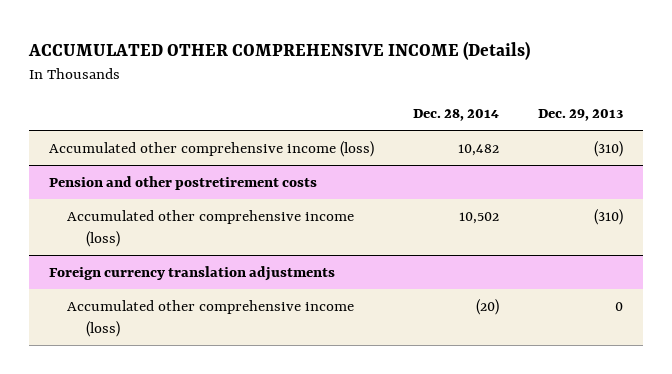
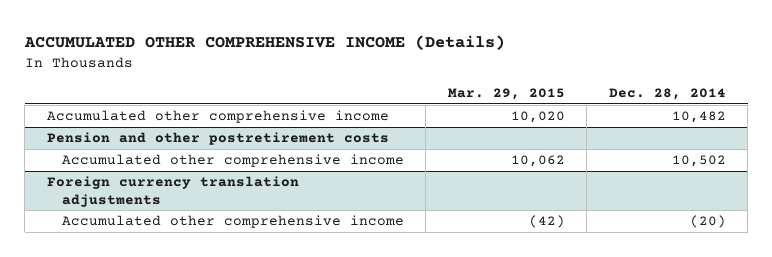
[538,109,624,122] Dec. 29, 2013 -> none
none -> [447,87,565,100] Mar. 29, 2015
[48,141,374,158] Accumulated other comprehensive income (loss) -> [46,110,389,124] Accumulated other comprehensive income
[67,210,355,247] Accumulated other comprehensive income (loss) -> [62,154,405,168] Accumulated other comprehensive income
[67,300,355,337] Accumulated other comprehensive income (loss) -> [62,215,405,229] Accumulated other comprehensive income

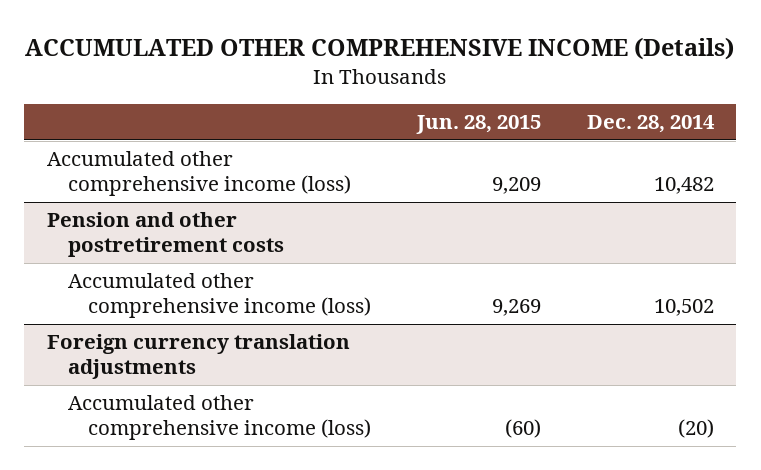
[447,87,565,100] Mar. 29, 2015 -> none
none -> [415,115,541,135] Jun. 28, 2015
[46,110,389,124] Accumulated other comprehensive income -> [47,151,351,197] Accumulated other comprehensive income (loss)
[62,154,405,168] Accumulated other comprehensive income -> [67,273,372,319] Accumulated other comprehensive income (loss)
[62,215,405,229] Accumulated other comprehensive income -> [67,395,372,441] Accumulated other comprehensive income (loss)

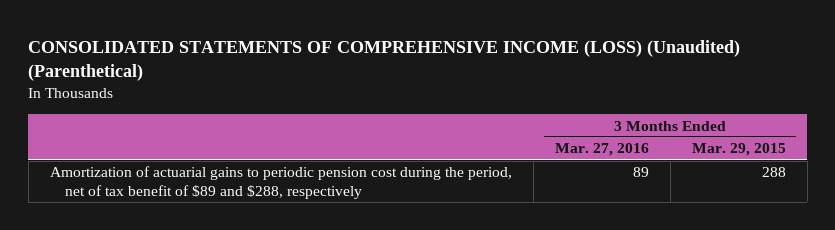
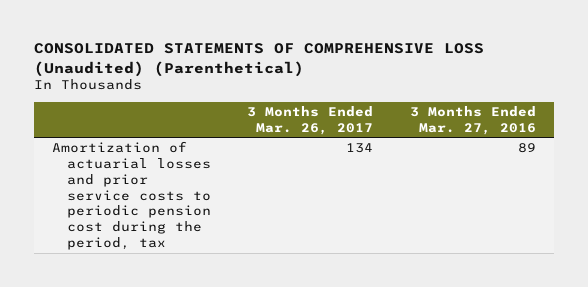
[28,39,741,82] CONSOLIDATED STATEMENTS OF COMPREHENSIVE INCOME (LOSS) (Unaudited) (Parenthetical) -> [34,43,485,77] CONSOLIDATED STATEMENTS OF COMPREHENSIVE LOSS (Unaudited) (Parenthetical)
[691,143,786,157] Mar. 29, 2015 -> none
none -> [247,105,374,135] 3 Months Ended Mar. 26, 2017
[49,166,512,200] Amortization of actuarial gains to periodic pension cost during the period, net of tax benefit of $89 and $288, respectively -> [52,141,212,251] Amortization of actuarial losses and prior service costs to periodic pension cost during the period, tax

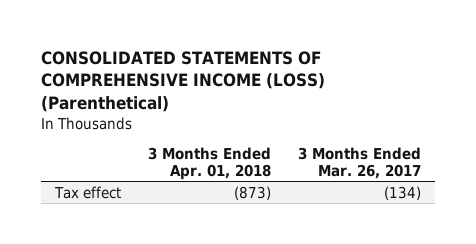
[34,43,485,77] CONSOLIDATED STATEMENTS OF COMPREHENSIVE LOSS (Unaudited) (Parenthetical) -> [41,50,326,112] CONSOLIDATED STATEMENTS OF COMPREHENSIVE INCOME (LOSS) (Parenthetical)
[409,105,536,135] 3 Months Ended Mar. 27, 2016 -> none
none -> [147,147,271,181] 3 Months Ended Apr. 01, 2018
[52,141,212,251] Amortization of actuarial losses and prior service costs to periodic pension cost during the period, tax -> none
none -> [53,185,121,199] Tax effect

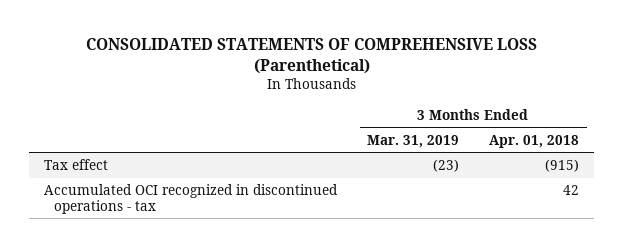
[41,50,326,112] CONSOLIDATED STATEMENTS OF COMPREHENSIVE INCOME (LOSS) (Parenthetical) -> [85,38,537,75] CONSOLIDATED STATEMENTS OF COMPREHENSIVE LOSS (Parenthetical)
[298,147,422,180] 3 Months Ended Mar. 26, 2017 -> none
none -> [367,134,460,148] Mar. 31, 2019
[233,185,271,200] (873) -> [545,159,580,173] (915)
none -> [44,184,339,214] Accumulated OCI recognized in discontinued operations - tax

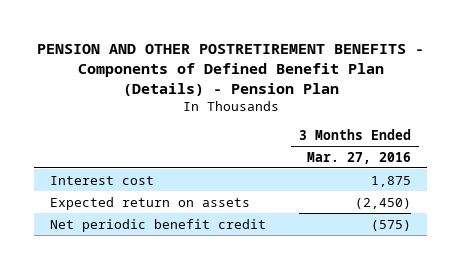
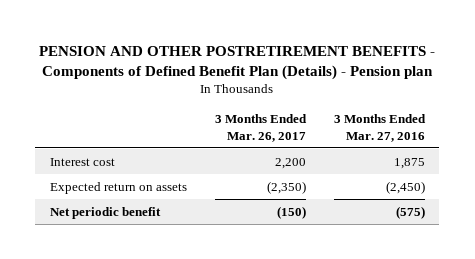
[36,43,424,96] PENSION AND OTHER POSTRETIREMENT BENEFITS - Components of Defined Benefit Plan (Details) - Pension Plan -> [39,45,436,80] PENSION AND OTHER POSTRETIREMENT BENEFITS - Components of Defined Benefit Plan (Details) - Pension plan
none -> [214,114,307,142] 3 Months Ended Mar. 26, 2017
[50,218,267,232] Net periodic benefit credit -> [49,206,161,219] Net periodic benefit

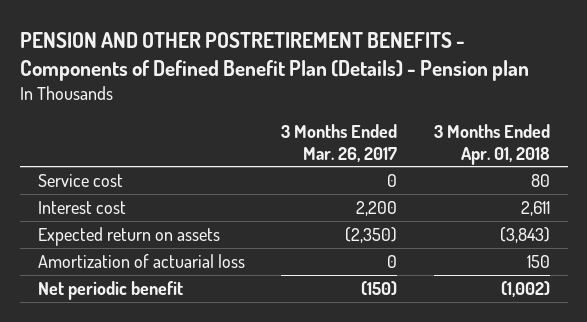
[334,114,427,142] 3 Months Ended Mar. 27, 2016 -> none
none -> [433,124,550,165] 3 Months Ended Apr. 01, 2018
none -> [37,173,123,187] Service cost
none -> [37,253,245,268] Amortization of actuarial loss

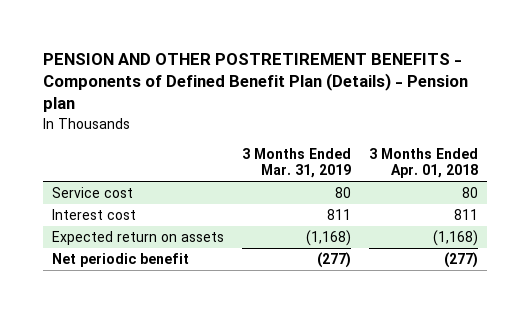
[281,124,398,162] 3 Months Ended Mar. 26, 2017 -> none
none -> [241,147,351,179] 3 Months Ended Mar. 31, 2019
[37,253,245,268] Amortization of actuarial loss -> none
[520,200,550,216] 2,611 -> [453,209,478,221] 811
[499,226,550,243] (3,843) -> [432,230,478,247] (1,168)
[500,280,550,297] (1,002) -> [443,252,478,269] (277)

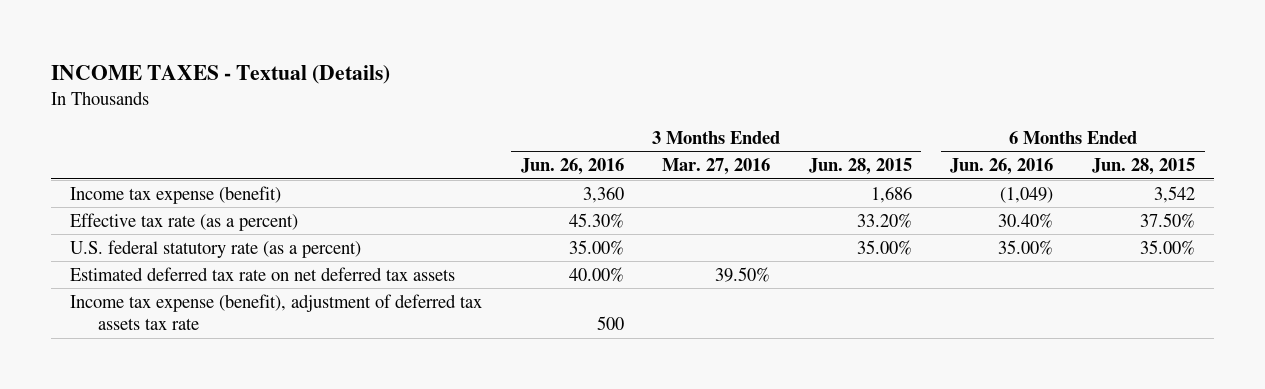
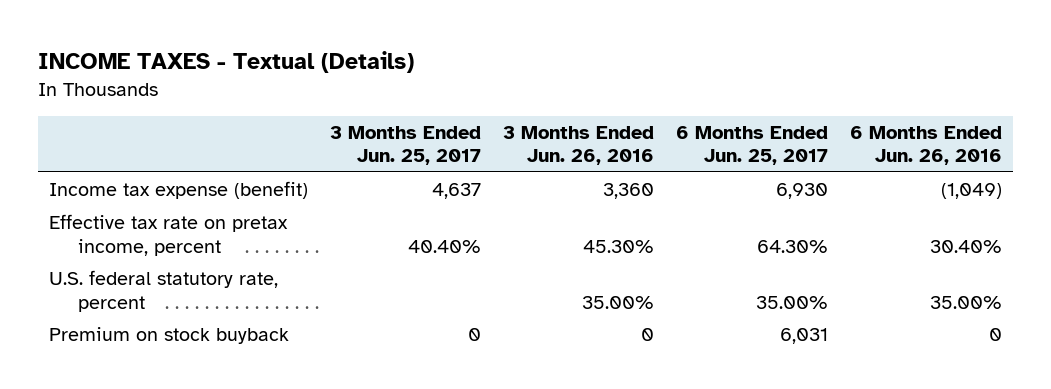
[662,157,771,175] Mar. 27, 2016 -> none
[808,157,912,175] Jun. 28, 2015 -> none
[1092,157,1196,175] Jun. 28, 2015 -> none
none -> [330,125,482,166] 3 Months Ended Jun. 25, 2017
none -> [676,125,829,166] 6 Months Ended Jun. 25, 2017
[70,266,456,281] Estimated deferred tax rate on net deferred tax assets -> none
[70,293,483,331] Income tax expense (benefit), adjustment of deferred tax assets tax rate -> none
[70,212,299,231] Effective tax rate (as a percent) -> [49,214,289,256] Effective tax rate on pretax income, percent
[70,239,362,258] U.S. federal statutory rate (as a percent) -> [49,270,279,312] U.S. federal statutory rate, percent
none -> [49,327,290,345] Premium on stock buyback

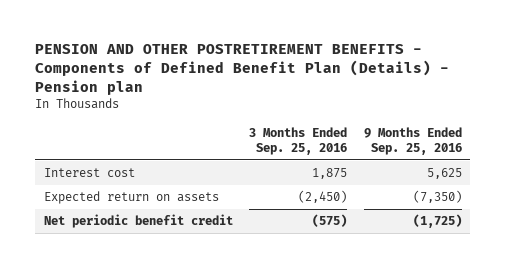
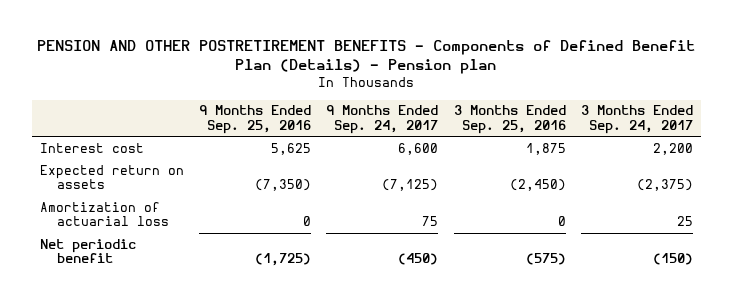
none -> [326,105,439,134] 9 Months Ended Sep. 24, 2017
none -> [581,105,694,134] 3 Months Ended Sep. 24, 2017
none -> [39,201,169,227] Amortization of actuarial loss
[43,214,233,229] Net periodic benefit credit -> [39,238,136,264] Net periodic benefit

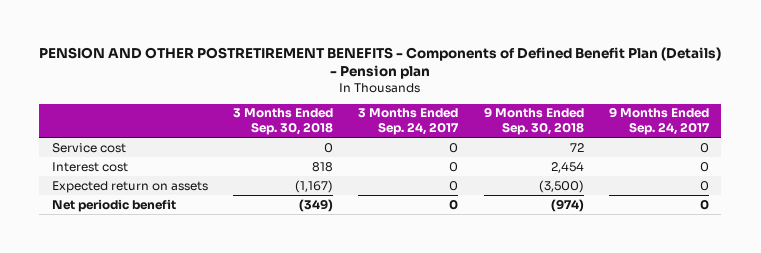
[199,105,312,134] 9 Months Ended Sep. 25, 2016 -> none
[453,105,566,134] 3 Months Ended Sep. 25, 2016 -> none
none -> [233,108,334,136] 3 Months Ended Sep. 30, 2018
none -> [483,107,584,136] 9 Months Ended Sep. 30, 2018
[39,201,169,227] Amortization of actuarial loss -> none
none -> [51,142,126,153] Service cost
[398,142,439,155] 6,600 -> [699,161,709,172] 0
[653,142,694,155] 2,200 -> [449,161,459,172] 0
[382,179,439,192] (7,125) -> [699,180,709,191] 0
[637,179,694,192] (2,375) -> [449,180,459,191] 0
[398,253,439,266] (450) -> [699,198,709,210] 0
[653,253,694,266] (150) -> [449,198,459,210] 0

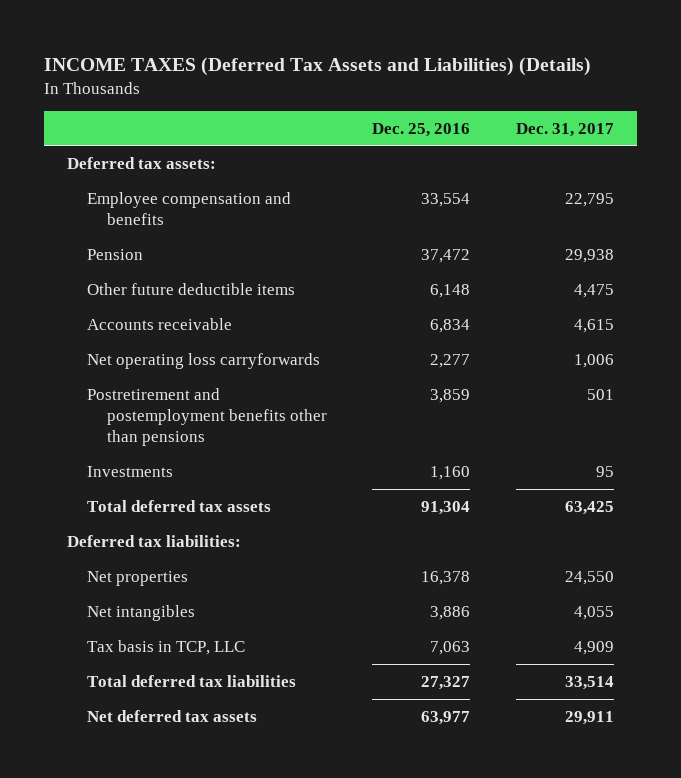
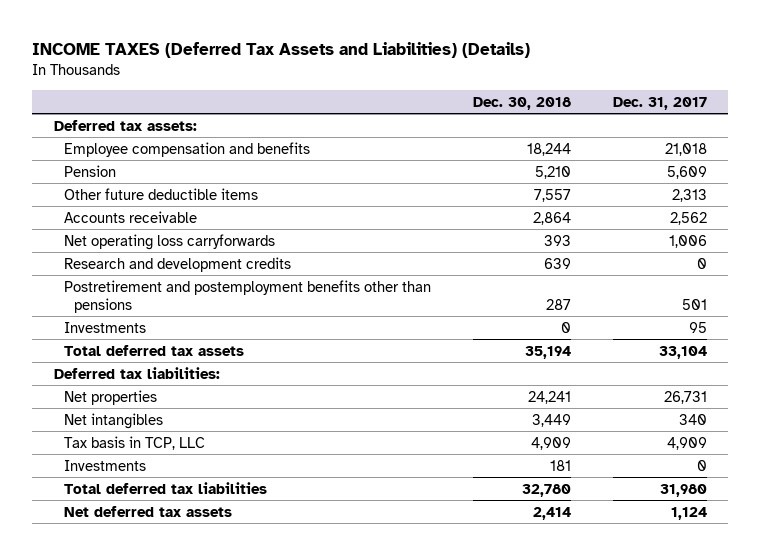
[372,122,471,137] Dec. 25, 2016 -> none
none -> [473,96,572,110] Dec. 30, 2018
[565,192,615,207] 22,795 -> [665,142,708,156] 21,018
[565,248,615,263] 29,938 -> [667,165,708,179] 5,609
[574,283,615,298] 4,475 -> [672,188,708,202] 2,313
[574,318,615,333] 4,615 -> [670,211,708,225] 2,562
none -> [63,256,291,272] Research and development credits
[565,500,615,515] 63,425 -> [659,345,708,359] 33,104
[565,570,615,585] 24,550 -> [664,390,708,404] 26,731
[574,605,615,620] 4,055 -> [679,413,708,425] 340
none -> [63,459,146,471] Investments
[565,675,615,690] 33,514 -> [660,483,708,497] 31,980
[565,710,615,725] 29,911 -> [671,506,708,520] 1,124

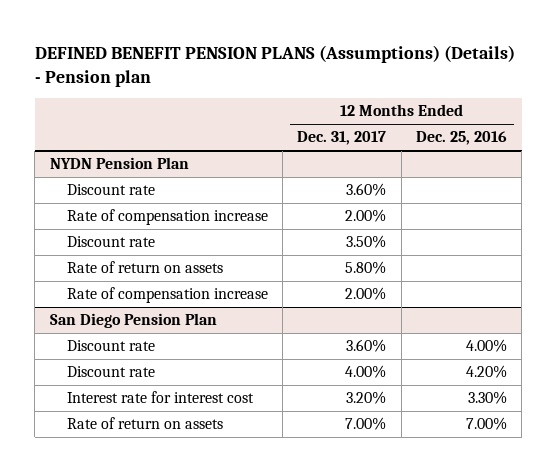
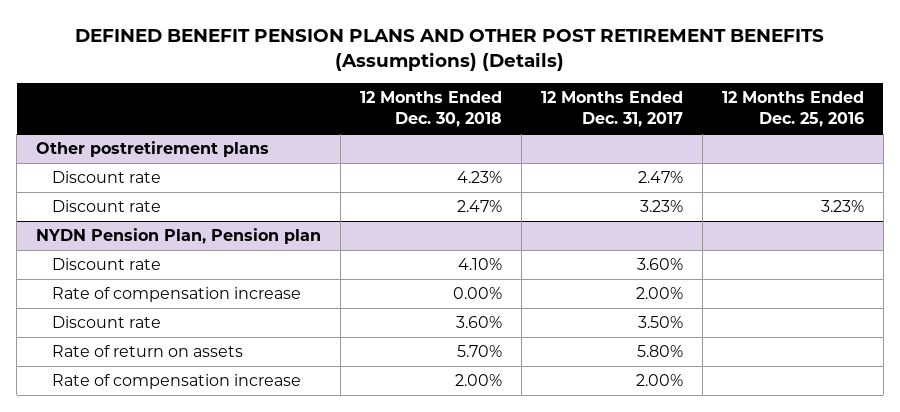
[34,44,515,87] DEFINED BENEFIT PENSION PLANS (Assumptions) (Details) - Pension plan -> [74,28,824,71] DEFINED BENEFIT PENSION PLANS AND OTHER POST RETIREMENT BENEFITS (Assumptions) (Details)
none -> [359,91,502,128] 12 Months Ended Dec. 30, 2018
none -> [35,141,269,158] Other postretirement plans
none -> [51,171,161,184] Discount rate
none -> [51,200,161,213] Discount rate
[49,157,189,170] NYDN Pension Plan -> [35,228,321,245] NYDN Pension Plan, Pension plan
[49,313,217,329] San Diego Pension Plan -> none
[66,340,155,352] Discount rate -> none
[66,366,155,378] Discount rate -> none
[66,391,254,404] Interest rate for interest cost -> none
[66,417,223,430] Rate of return on assets -> none

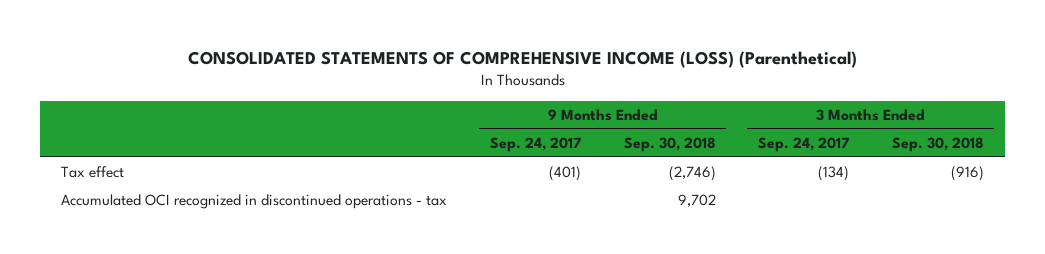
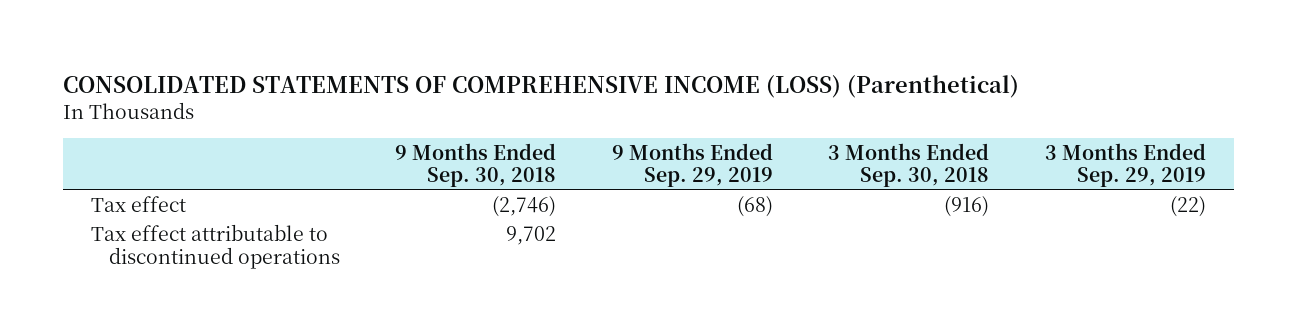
[489,136,582,152] Sep. 24, 2017 -> none
[758,136,851,152] Sep. 24, 2017 -> none
none -> [611,142,773,188] 9 Months Ended Sep. 29, 2019
none -> [1044,142,1206,188] 3 Months Ended Sep. 29, 2019
[61,194,448,210] Accumulated OCI recognized in discontinued operations - tax -> [90,224,340,270] Tax effect attributable to discontinued operations

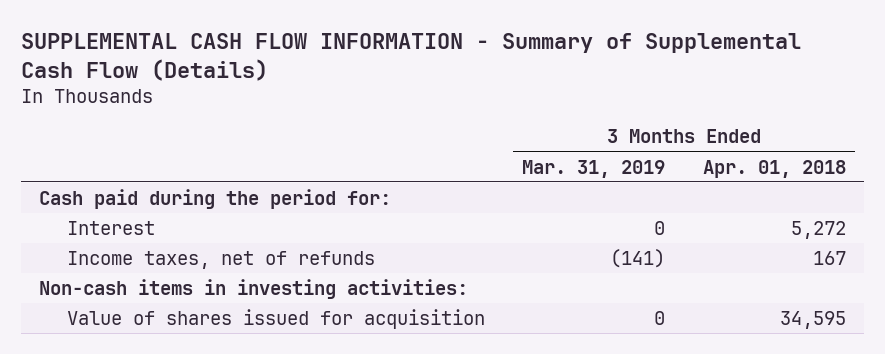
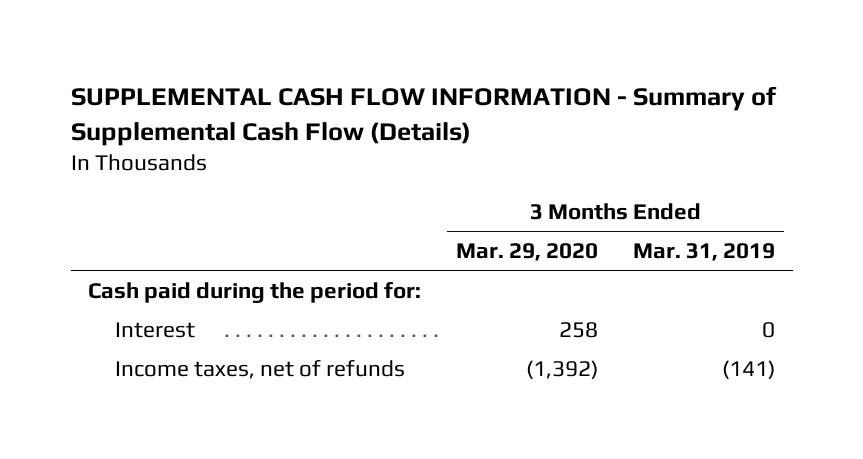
[702,159,846,178] Apr. 01, 2018 -> none
none -> [456,242,599,261] Mar. 29, 2020
[39,278,469,299] Non-cash items in investing activities: -> none
[66,308,485,329] Value of shares issued for acquisition -> none

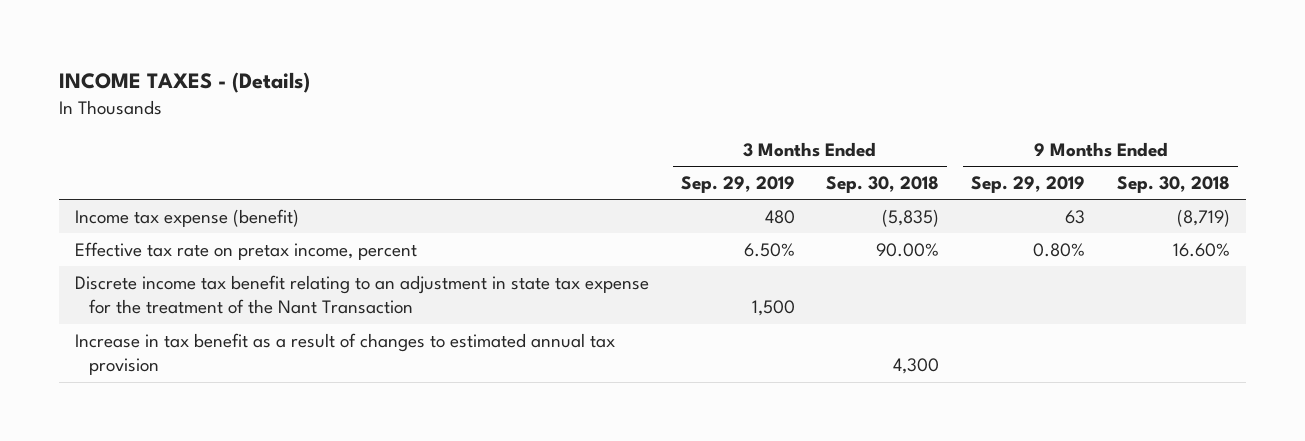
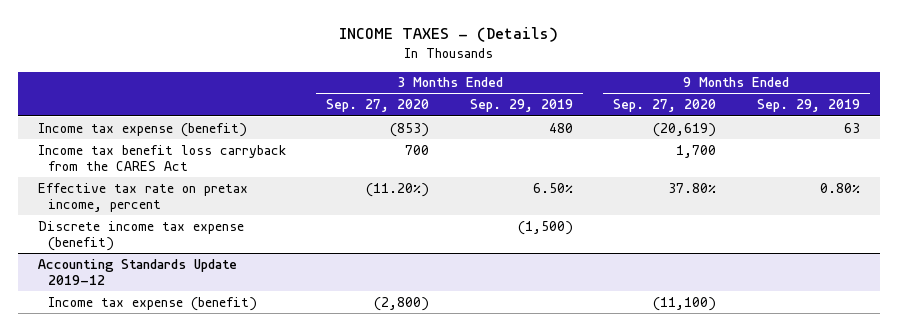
[826,176,940,194] Sep. 30, 2018 -> none
[1117,176,1231,194] Sep. 30, 2018 -> none
none -> [326,99,430,113] Sep. 27, 2020
none -> [613,99,717,113] Sep. 27, 2020
none -> [38,144,287,171] Income tax benefit loss carryback from the CARES Act
[74,332,615,376] Increase in tax benefit as a result of changes to estimated annual tax provision -> none
[74,274,649,315] Discrete income tax benefit relating to an adjustment in state tax expense for the treatment of the Nant Transaction -> [38,220,245,251] Discrete income tax expense (benefit)
[751,300,795,317] 1,500 -> [517,220,573,235] (1,500)
none -> [38,258,238,285] Accounting Standards Update 2019-12
none -> [47,296,257,311] Income tax expense (benefit)

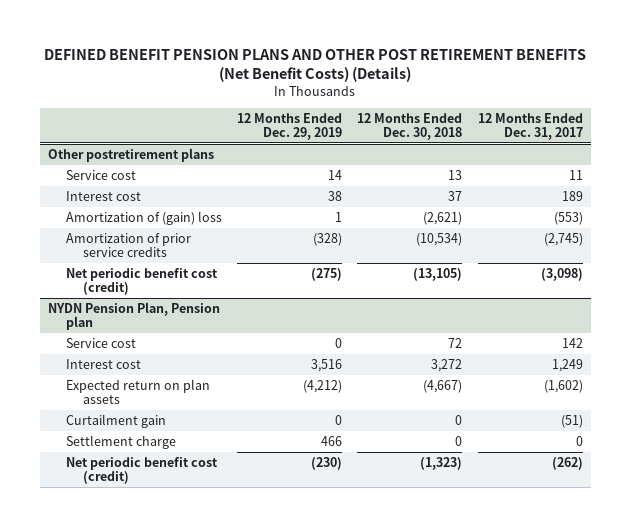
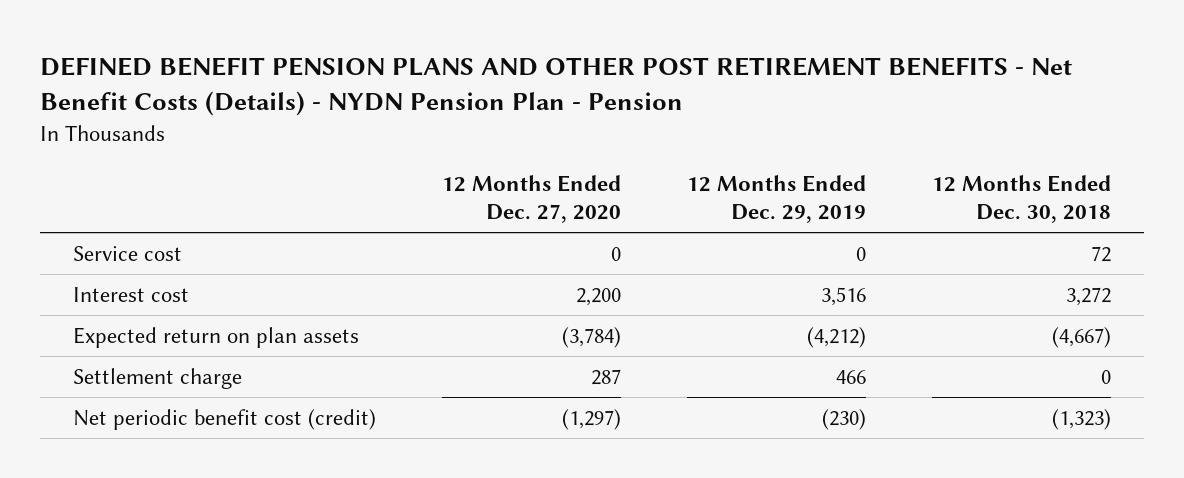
[44,48,587,82] DEFINED BENEFIT PENSION PLANS AND OTHER POST RETIREMENT BENEFITS (Net Benefit Costs) (Details) -> [39,56,1072,117] DEFINED BENEFIT PENSION PLANS AND OTHER POST RETIREMENT BENEFITS - Net Benefit Costs (Details) - NYDN Pension Plan - Pension
[477,112,583,141] 12 Months Ended Dec. 31, 2017 -> none
none -> [441,175,621,223] 12 Months Ended Dec. 27, 2020
[47,147,214,162] Other postretirement plans -> none
[65,169,136,180] Service cost -> none
[65,190,141,201] Interest cost -> none
[65,210,222,225] Amortization of (gain) loss -> none
[65,232,191,258] Amortization of prior service credits -> none
[65,267,218,296] Net periodic benefit cost (credit) -> none
[47,301,220,331] NYDN Pension Plan, Pension plan -> none
[65,413,166,428] Curtailment gain -> none

